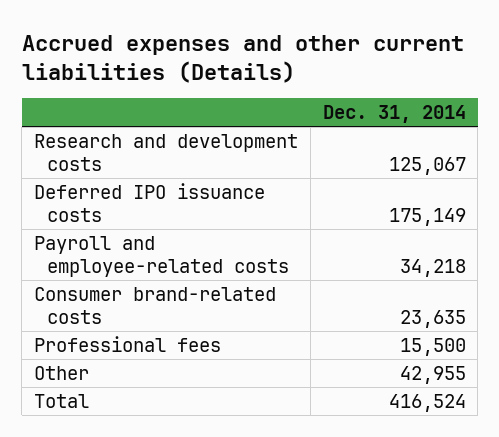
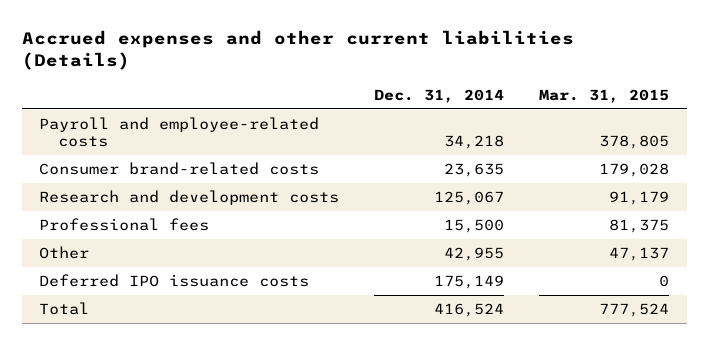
none -> [539,88,670,103] Mar. 31, 2015
[33,133,298,172] Research and development costs -> [39,189,340,205] Research and development costs
[33,182,265,223] Deferred IPO issuance costs -> [39,273,310,287] Deferred IPO issuance costs

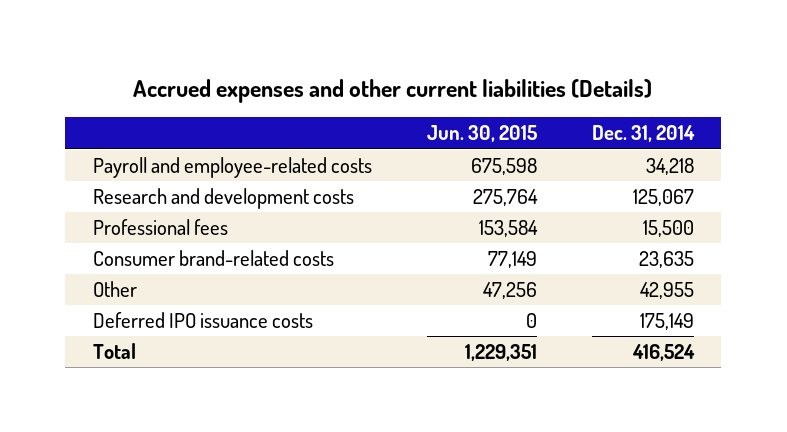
[539,88,670,103] Mar. 31, 2015 -> none
none -> [426,125,537,143] Jun. 30, 2015
[39,161,320,175] Consumer brand-related costs -> [92,250,334,267] Consumer brand-related costs

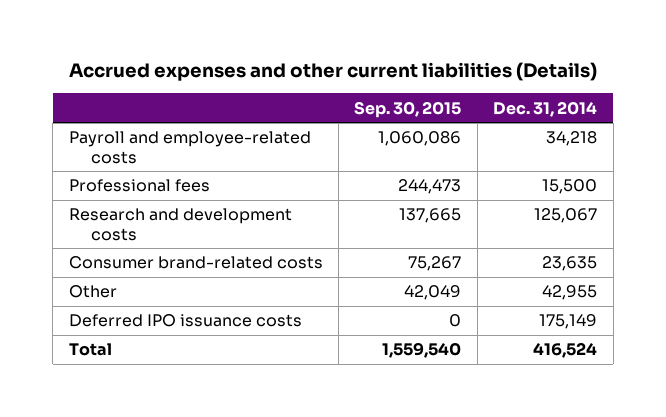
[426,125,537,143] Jun. 30, 2015 -> none
none -> [354,100,462,118] Sep. 30, 2015
[92,188,354,210] Research and development costs -> [68,208,292,241] Research and development costs

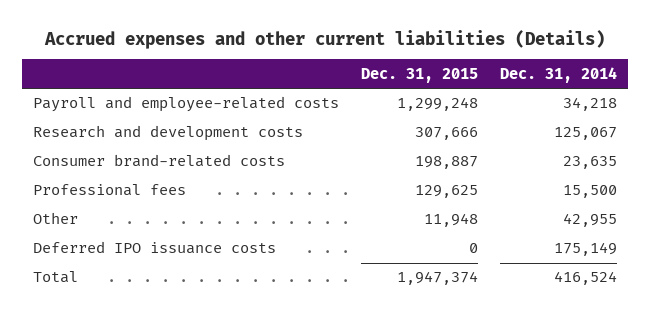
[354,100,462,118] Sep. 30, 2015 -> none
none -> [360,67,478,83] Dec. 31, 2015
[68,179,210,193] Professional fees -> [32,184,186,197] Professional fees

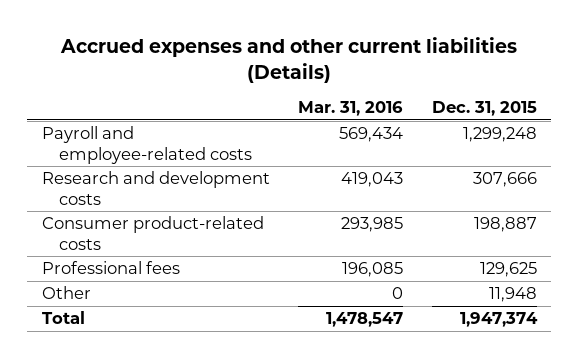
[500,66,618,83] Dec. 31, 2014 -> none
none -> [298,101,404,117] Mar. 31, 2016
[32,154,285,168] Consumer brand-related costs -> [41,216,264,250] Consumer product-related costs
[32,241,276,255] Deferred IPO issuance costs -> none

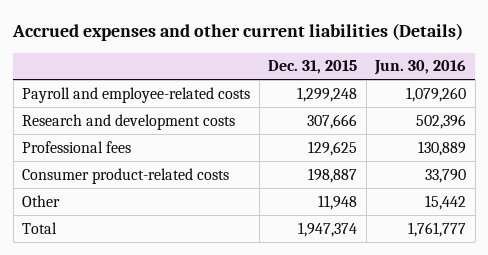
[298,101,404,117] Mar. 31, 2016 -> none
none -> [374,60,467,76] Jun. 30, 2016
[41,216,264,250] Consumer product-related costs -> [22,167,230,184] Consumer product-related costs

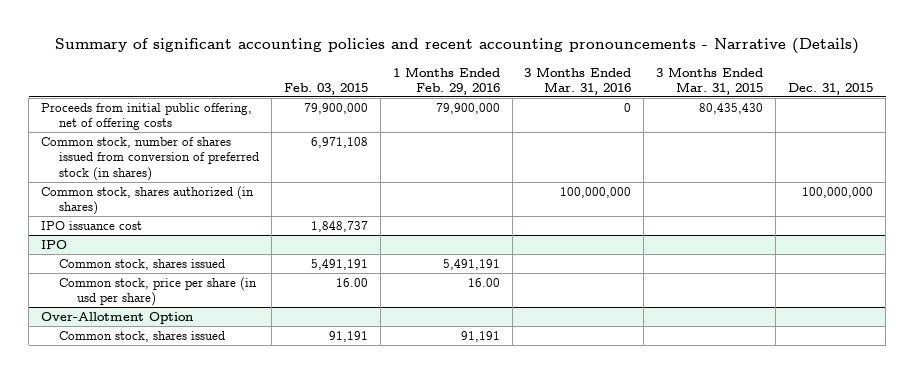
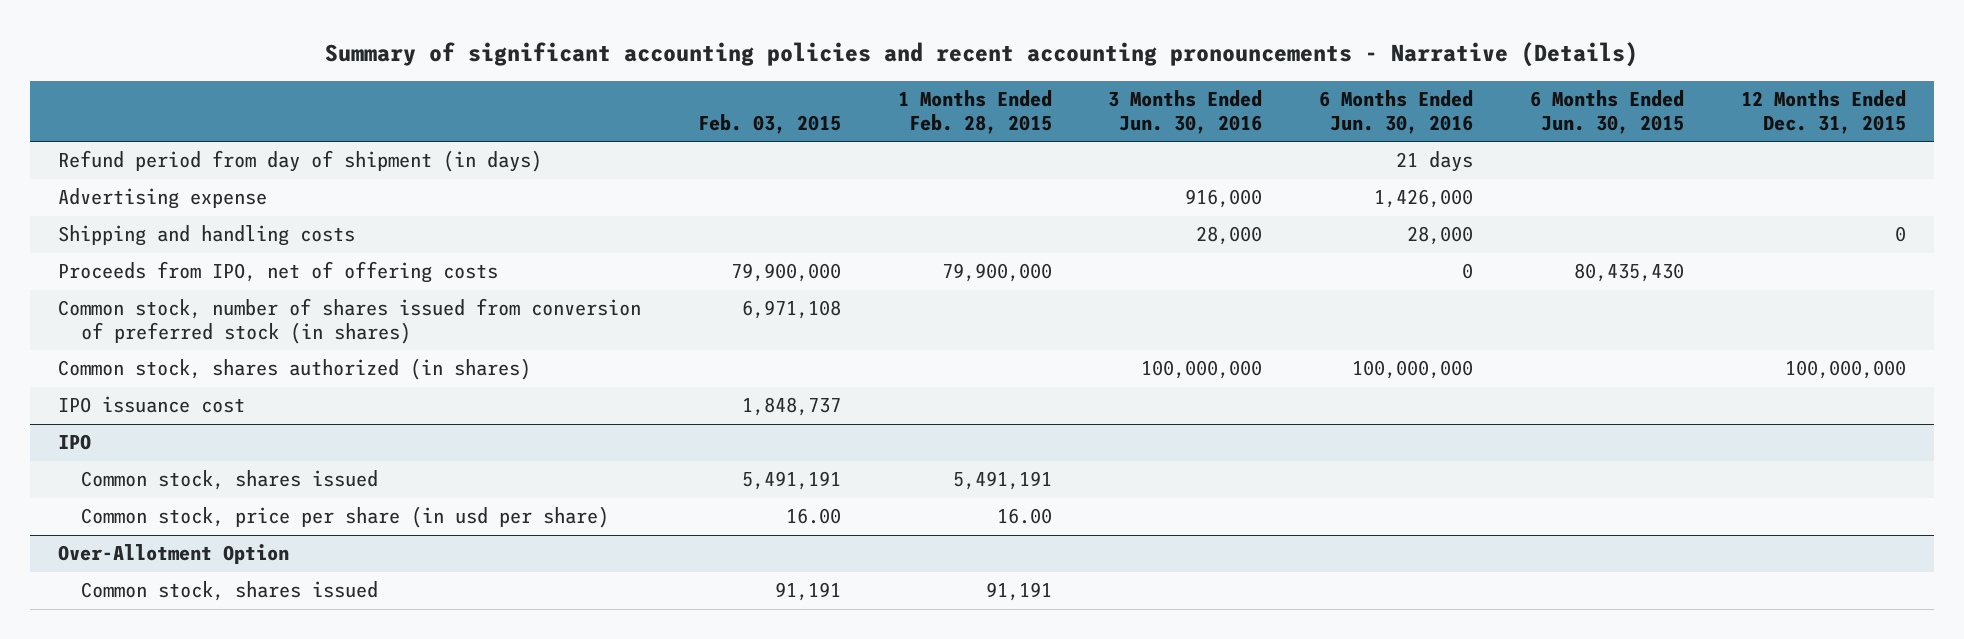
[392,66,500,95] 1 Months Ended Feb. 29, 2016 -> none
[524,66,632,95] 3 Months Ended Mar. 31, 2016 -> none
[656,66,764,95] 3 Months Ended Mar. 31, 2015 -> none
[788,82,874,95] Dec. 31, 2015 -> none
none -> [897,90,1052,135] 1 Months Ended Feb. 28, 2015
none -> [1108,90,1263,135] 3 Months Ended Jun. 30, 2016
none -> [1319,90,1474,135] 6 Months Ended Jun. 30, 2016
none -> [1529,90,1684,135] 6 Months Ended Jun. 30, 2015
none -> [1740,90,1906,135] 12 Months Ended Dec. 31, 2015
none -> [58,150,543,173] Refund period from day of shipment (in days)
none -> [58,188,268,210] Advertising expense
none -> [58,225,356,247] Shipping and handling costs
[41,103,253,131] Proceeds from initial public offering, net of offering costs -> [58,261,499,284] Proceeds from IPO, net of offering costs

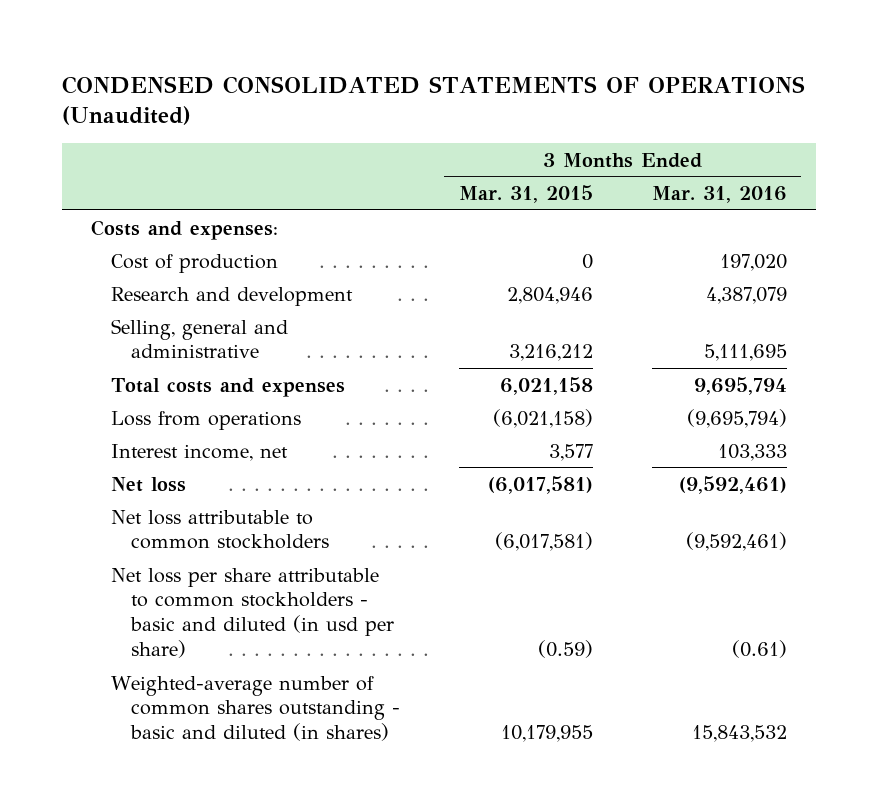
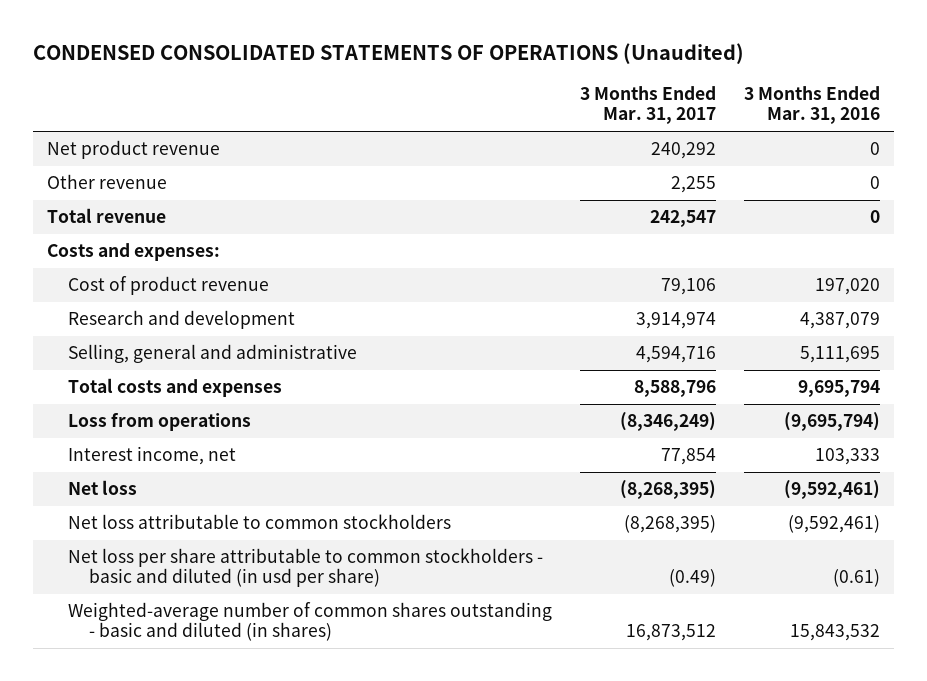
[458,185,593,204] Mar. 31, 2015 -> none
none -> [579,86,716,125] 3 Months Ended Mar. 31, 2017
none -> [46,140,220,160] Net product revenue
none -> [46,174,167,190] Other revenue
none -> [46,208,166,224] Total revenue
[111,253,279,273] Cost of production -> [67,276,269,296] Cost of product revenue

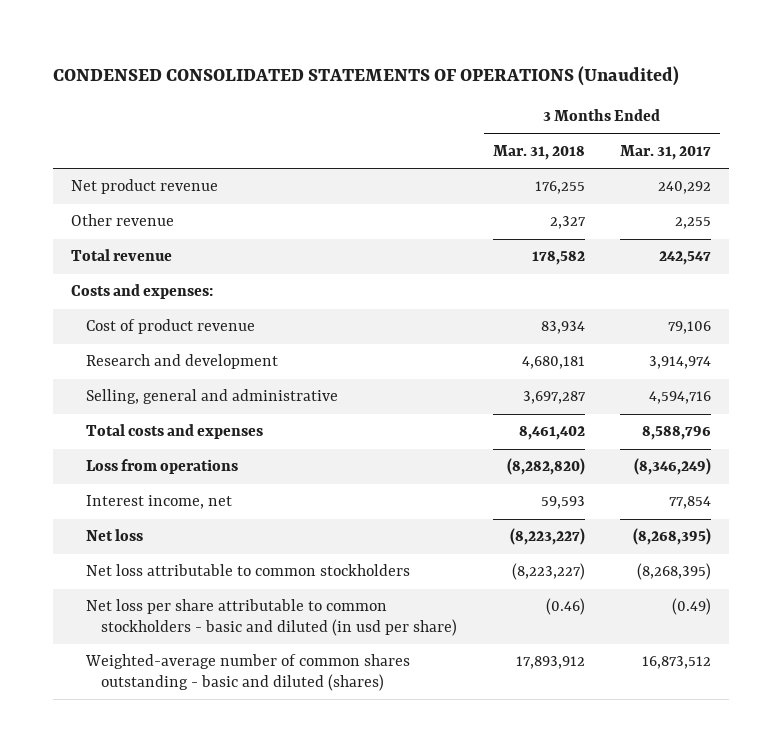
[744,86,881,125] 3 Months Ended Mar. 31, 2016 -> none
none -> [492,144,585,160] Mar. 31, 2018
[67,602,552,642] Weighted-average number of common shares outstanding - basic and diluted (in shares) -> [85,654,411,692] Weighted-average number of common shares outstanding - basic and diluted (shares)

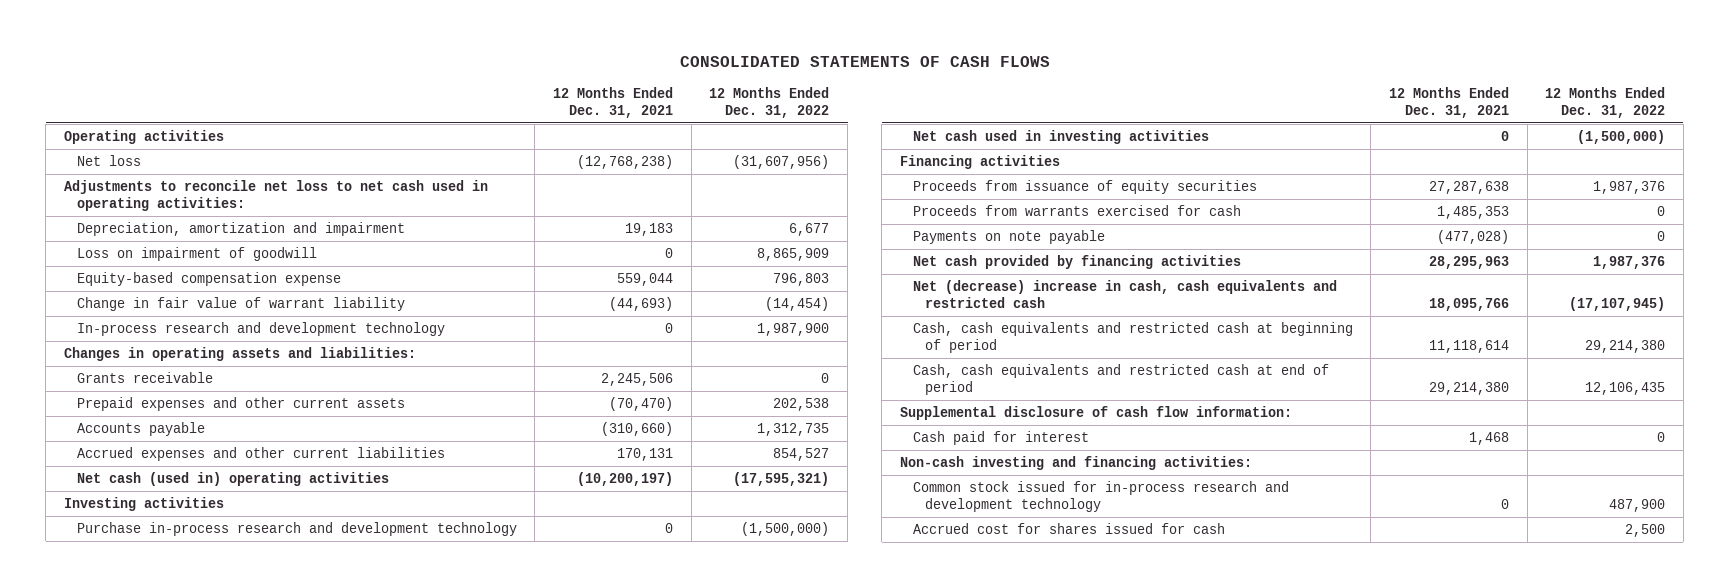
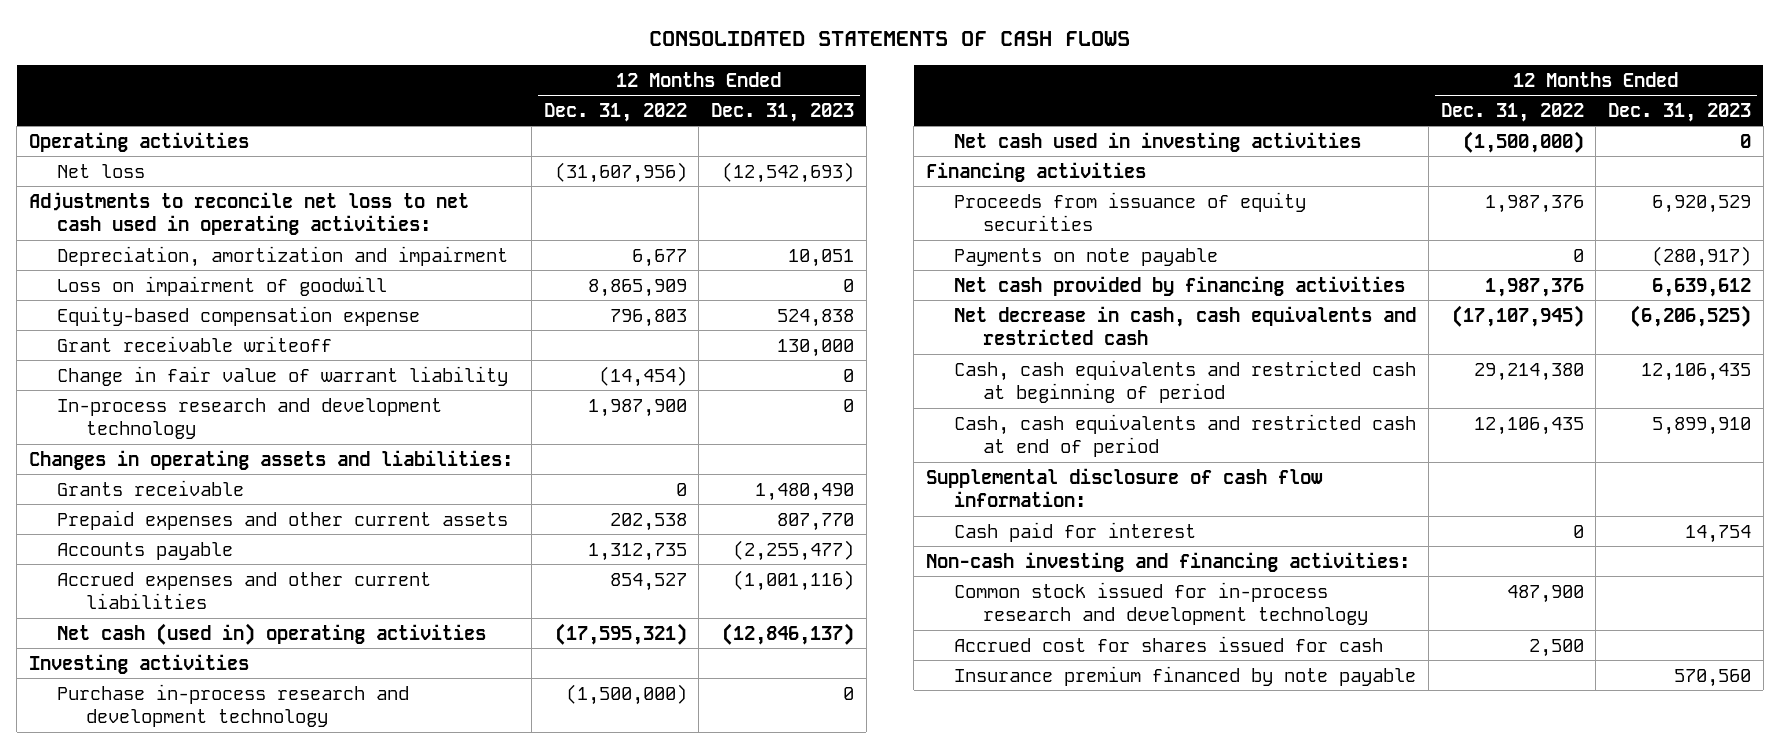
[553,87,674,118] 12 Months Ended Dec. 31, 2021 -> none
none -> [711,102,855,122] Dec. 31, 2023
none -> [57,335,333,352] Grant receivable writeoff
[912,205,1241,217] Proceeds from warrants exercised for cash -> none
[912,280,1337,308] Net (decrease) increase in cash, cash equivalents and restricted cash -> [954,305,1417,346] Net decrease in cash, cash equivalents and restricted cash
none -> [954,665,1417,686] Insurance premium financed by note payable

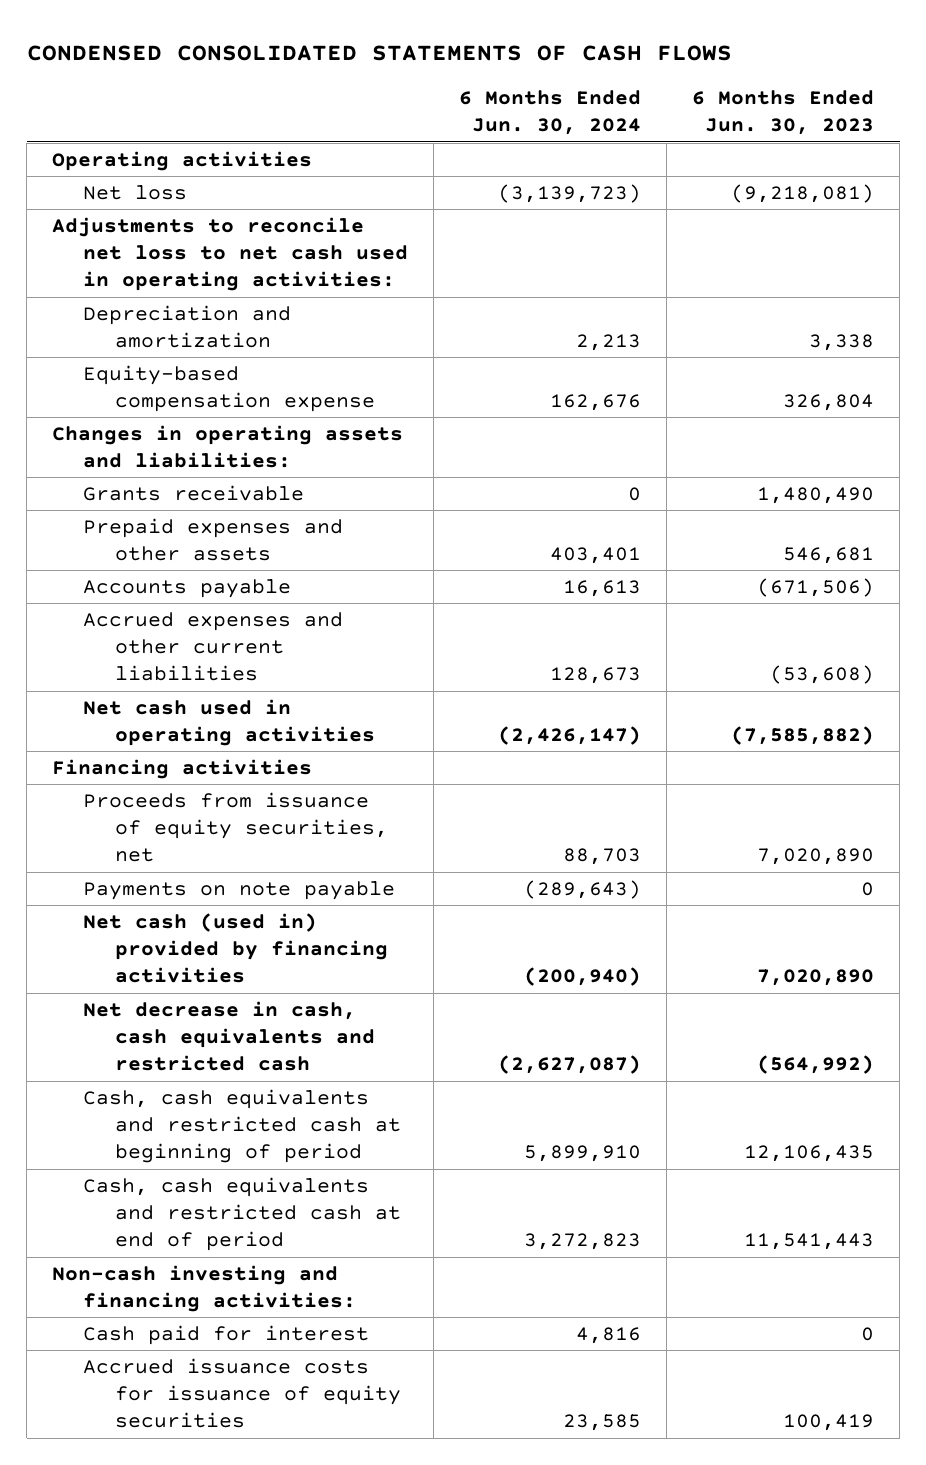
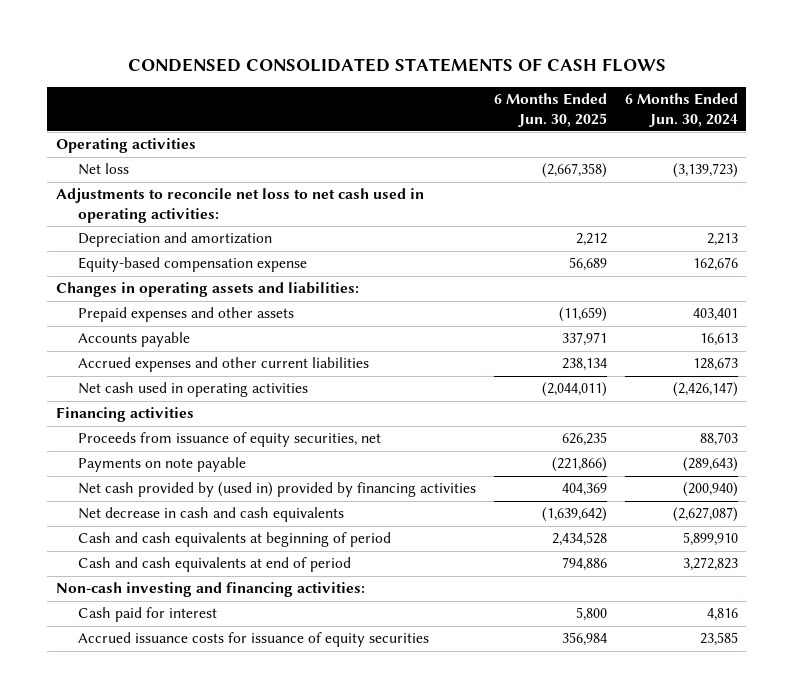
[692,90,875,136] 6 Months Ended Jun. 30, 2023 -> none
none -> [493,93,607,127] 6 Months Ended Jun. 30, 2025
[83,484,305,501] Grants receivable -> none
[83,912,388,984] Net cash (used in) provided by financing activities -> [78,482,477,498] Net cash provided by (used in) provided by financing activities
[83,1000,375,1072] Net decrease in cash, cash equivalents and restricted cash -> [78,507,345,523] Net decrease in cash and cash equivalents
[83,1088,401,1164] Cash, cash equivalents and restricted cash at beginning of period -> [78,532,392,548] Cash and cash equivalents at beginning of period
[83,1176,401,1252] Cash, cash equivalents and restricted cash at end of period -> [78,557,352,573] Cash and cash equivalents at end of period

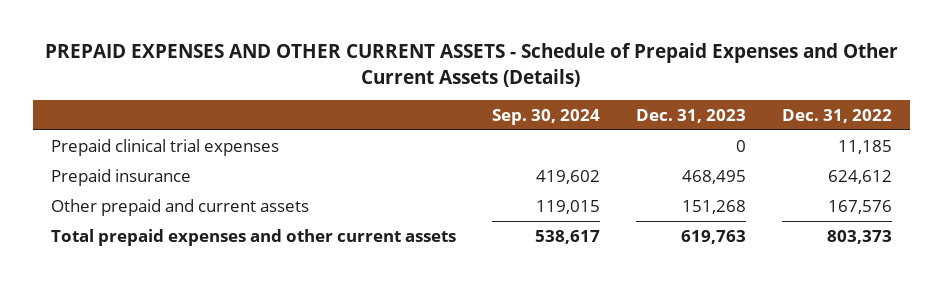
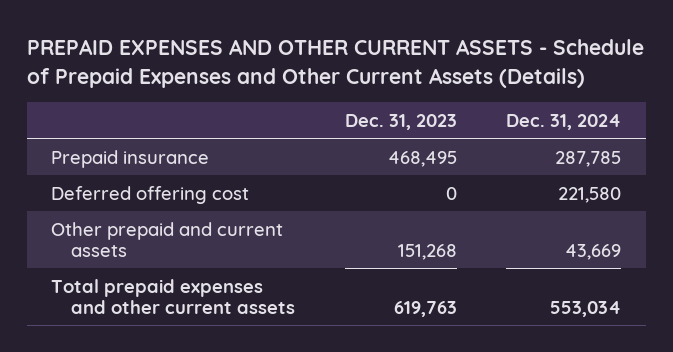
[491,108,600,125] Sep. 30, 2024 -> none
[781,108,892,123] Dec. 31, 2022 -> none
none -> [506,113,622,130] Dec. 31, 2024
[50,138,279,156] Prepaid clinical trial expenses -> none
none -> [51,185,250,204] Deferred offering cost

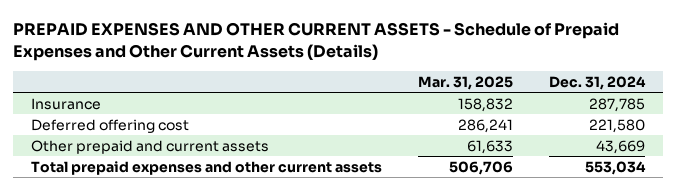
[344,113,457,130] Dec. 31, 2023 -> none
none -> [418,75,514,90] Mar. 31, 2025
[51,149,210,168] Prepaid insurance -> [31,97,102,110] Insurance

